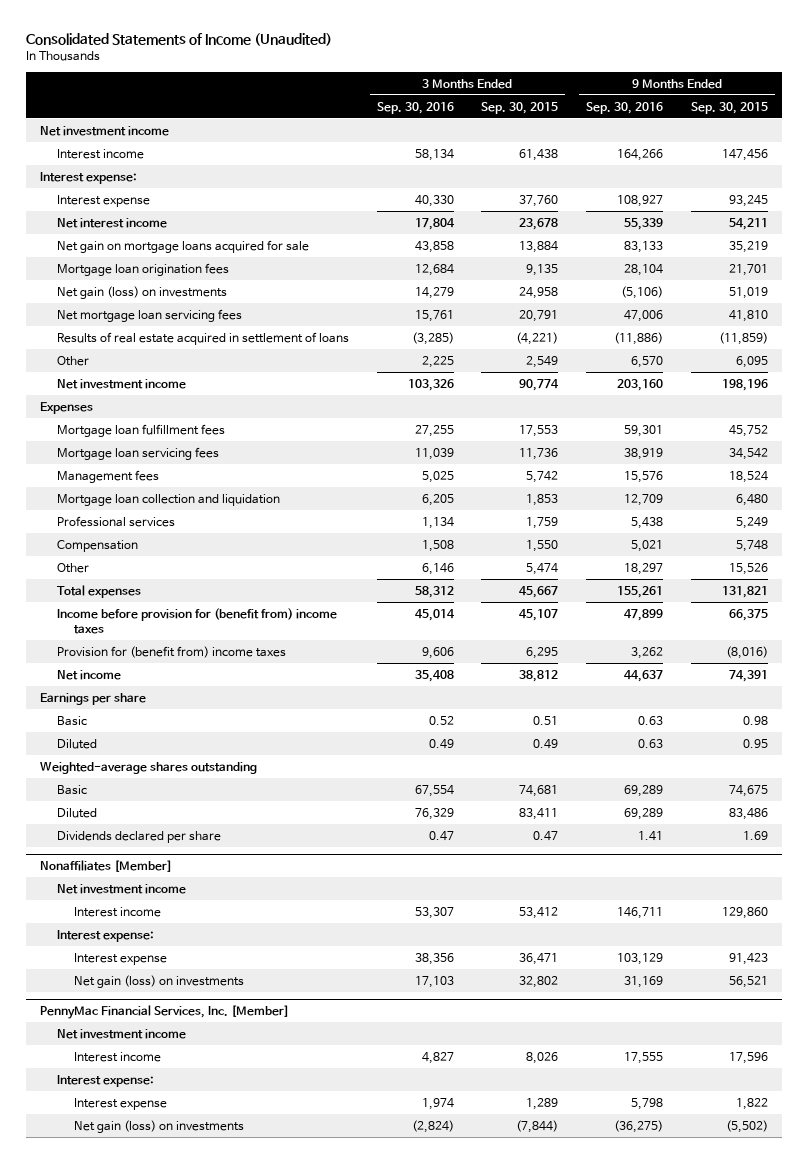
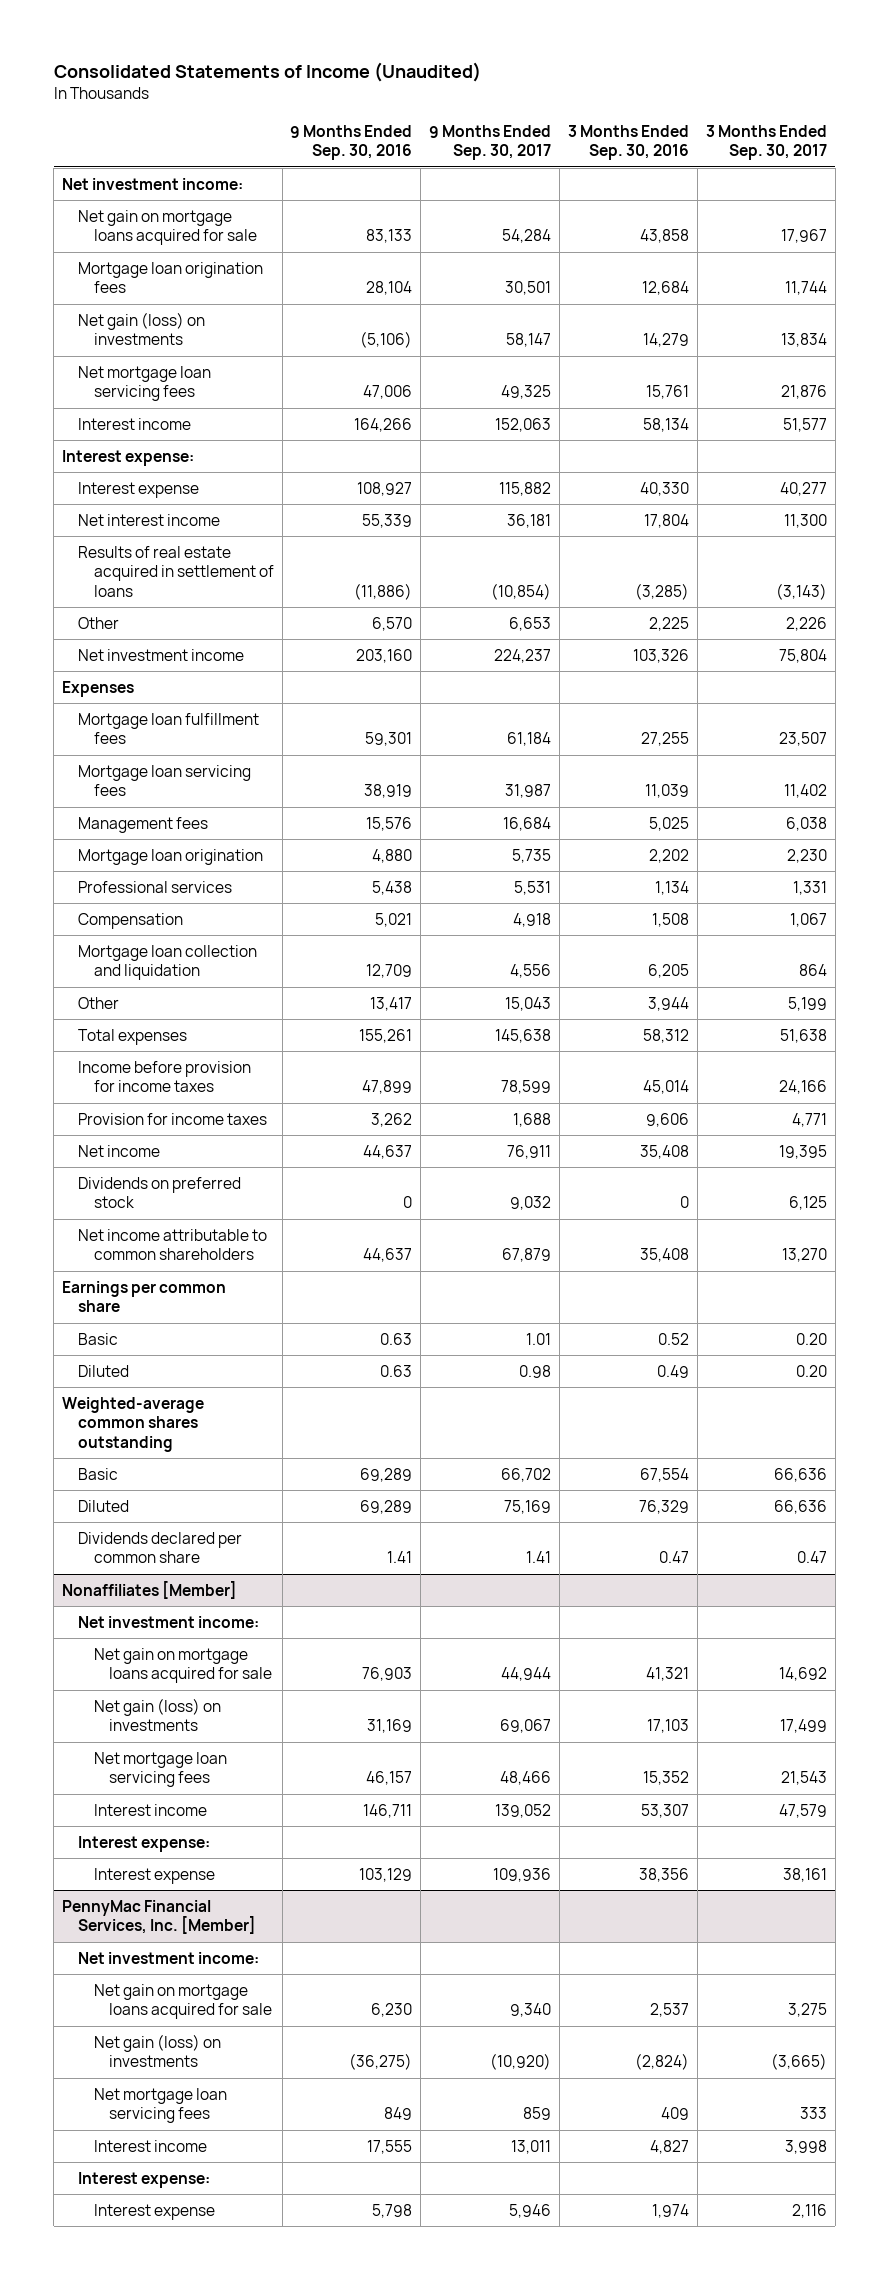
[481,101,559,114] Sep. 30, 2015 -> none
[691,101,769,114] Sep. 30, 2015 -> none
none -> [429,124,552,161] 9 Months Ended Sep. 30, 2017
none -> [705,124,827,161] 3 Months Ended Sep. 30, 2017
[39,125,169,136] Net investment income -> [62,177,244,190] Net investment income:
[56,148,144,159] Interest income -> [77,417,191,430] Interest income
[39,171,137,184] Interest expense: -> [62,449,195,466] Interest expense:
[56,194,150,207] Interest expense -> [77,481,199,498] Interest expense
[56,217,167,228] Net interest income -> [77,513,220,526] Net interest income
none -> [77,848,263,865] Mortgage loan origination
[56,493,280,506] Mortgage loan collection and liquidation -> [77,944,257,981] Mortgage loan collection and liquidation
[421,562,454,575] 6,146 -> [648,996,690,1011] 3,944
[624,562,664,575] 18,297 -> [370,996,413,1011] 13,417
[56,607,337,635] Income before provision for (benefit from) income taxes -> [77,1060,251,1093] Income before provision for income taxes
[56,645,286,658] Provision for (benefit from) income taxes -> [77,1112,267,1125] Provision for income taxes
none -> [77,1176,241,1209] Dividends on preferred stock
none -> [77,1228,267,1261] Net income attributable to common shareholders
[39,692,146,705] Earnings per share -> [62,1280,227,1313] Earnings per common share
[39,761,257,774] Weighted-average shares outstanding -> [62,1396,205,1453] Weighted-average common shares outstanding
[56,830,221,843] Dividends declared per share -> [77,1531,242,1564] Dividends declared per common share
[56,883,186,894] Net investment income -> [77,1615,259,1628] Net investment income:
none -> [93,1647,273,1684] Net gain on mortgage loans acquired for sale
[73,974,244,988] Net gain (loss) on investments -> [93,1697,221,1732] Net gain (loss) on investments
none -> [93,1751,227,1788] Net mortgage loan servicing fees
[56,1028,186,1039] Net investment income -> [77,1951,259,1964] Net investment income:
none -> [93,1983,273,2020] Net gain on mortgage loans acquired for sale
[73,1119,244,1133] Net gain (loss) on investments -> [93,2033,221,2068] Net gain (loss) on investments
none -> [93,2087,227,2124] Net mortgage loan servicing fees

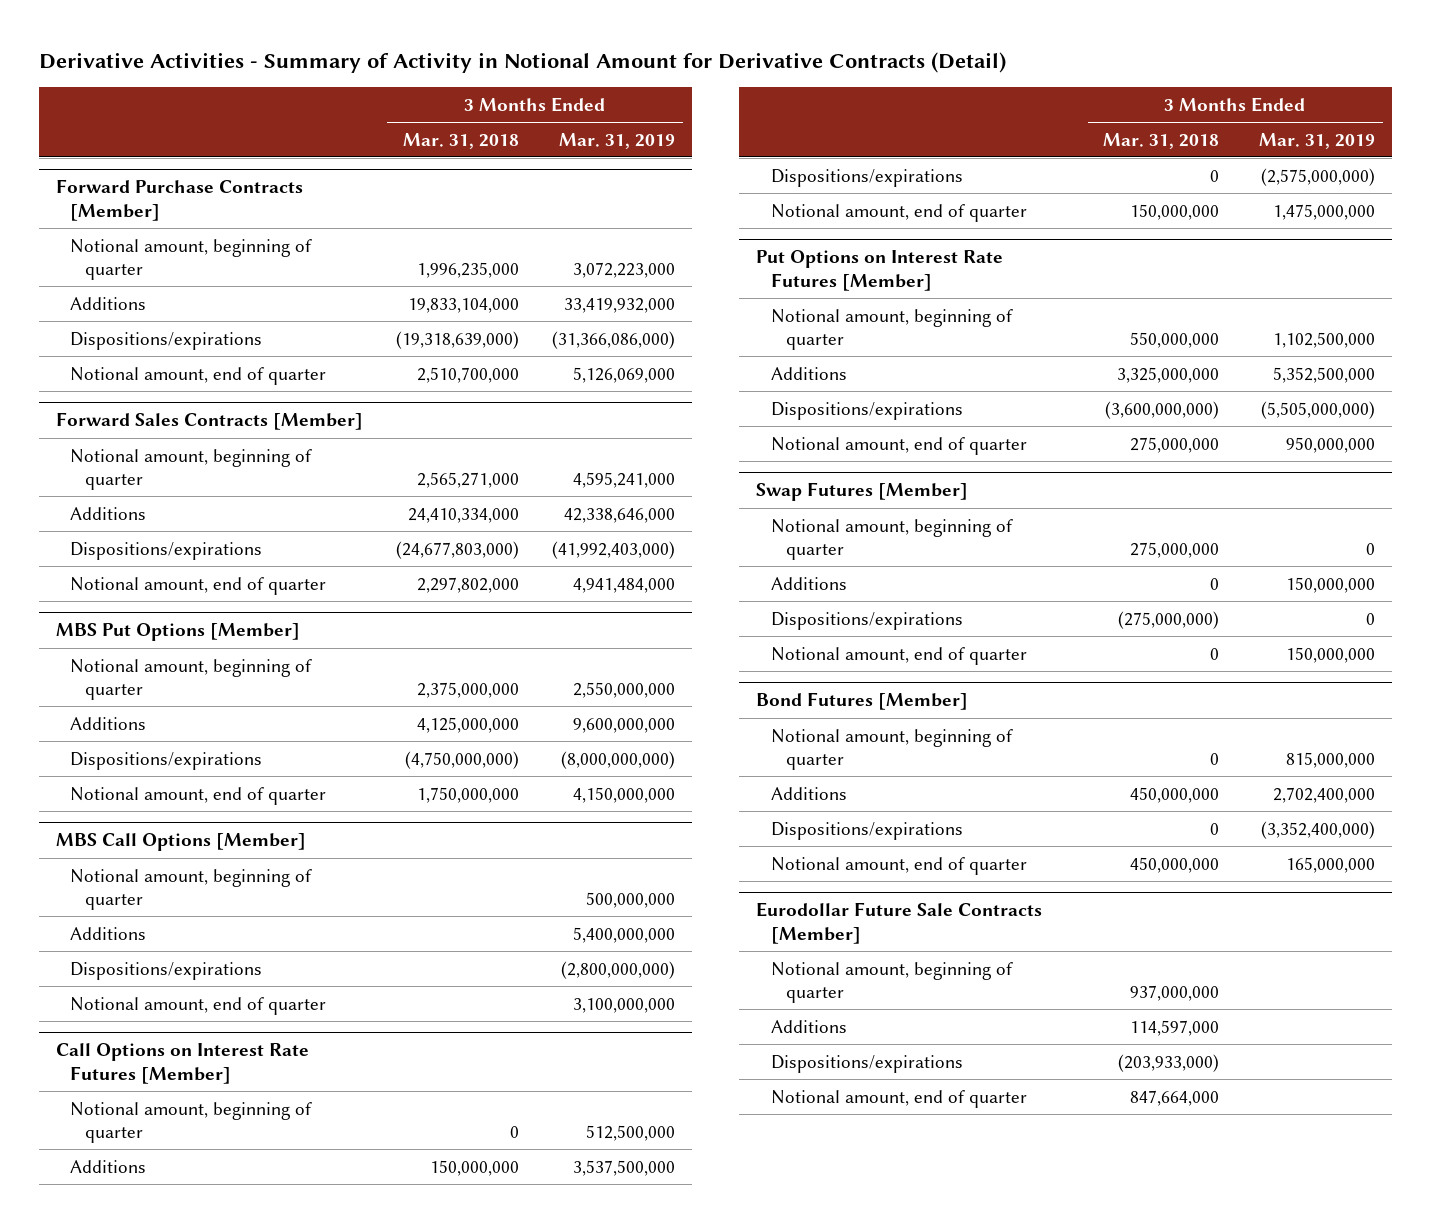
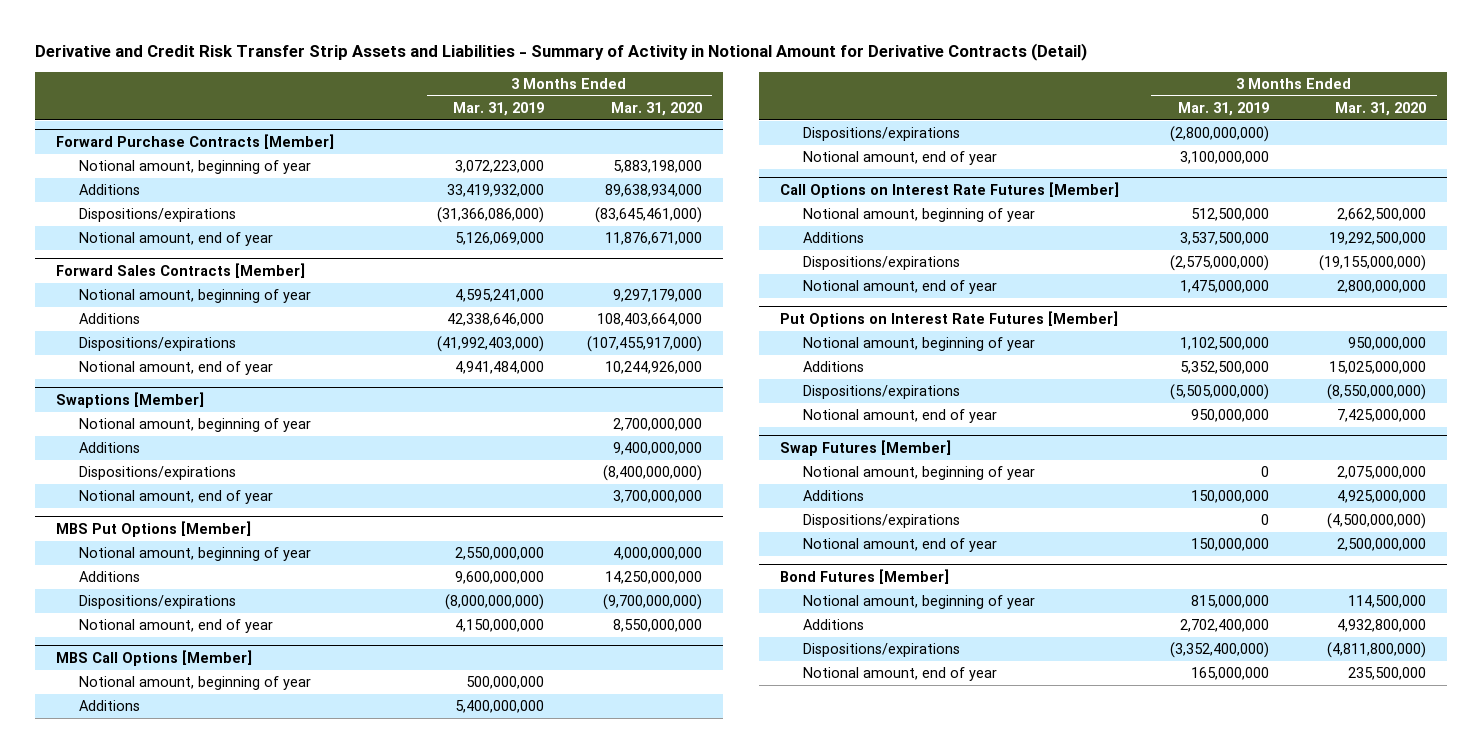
[38,52,1006,74] Derivative Activities - Summary of Activity in Notional Amount for Derivative Contracts (Detail) -> [34,43,1087,62] Derivative and Credit Risk Transfer Strip Assets and Liabilities - Summary of Activity in Notional Amount for Derivative Contracts (Detail)
[402,132,519,149] Mar. 31, 2018 -> none
none -> [610,101,702,116] Mar. 31, 2020
[70,238,313,281] Notional amount, beginning of quarter -> [78,160,311,175] Notional amount, beginning of year
[70,366,327,385] Notional amount, end of quarter -> [78,232,273,247] Notional amount, end of year
[70,448,313,491] Notional amount, beginning of quarter -> [78,289,311,304] Notional amount, beginning of year
[70,576,327,595] Notional amount, end of quarter -> [78,361,273,376] Notional amount, end of year
none -> [55,391,204,408] Swaptions [Member]
none -> [78,418,311,433] Notional amount, beginning of year
none -> [78,442,140,454] Additions
none -> [78,466,236,481] Dispositions/expirations
none -> [78,490,273,505] Notional amount, end of year
[70,658,313,701] Notional amount, beginning of quarter -> [78,547,311,562] Notional amount, beginning of year
[70,786,327,805] Notional amount, end of quarter -> [78,619,273,634] Notional amount, end of year
[70,868,313,911] Notional amount, beginning of quarter -> [78,676,311,691] Notional amount, beginning of year
[70,996,327,1015] Notional amount, end of quarter -> [803,151,998,166] Notional amount, end of year
[70,1101,313,1144] Notional amount, beginning of quarter -> [803,208,1036,223] Notional amount, beginning of year
[770,203,1027,222] Notional amount, end of quarter -> [803,280,998,295] Notional amount, end of year
[770,308,1013,351] Notional amount, beginning of quarter -> [803,337,1036,352] Notional amount, beginning of year
[770,436,1027,455] Notional amount, end of quarter -> [803,409,998,424] Notional amount, end of year
[770,518,1013,561] Notional amount, beginning of quarter -> [803,466,1036,481] Notional amount, beginning of year
[770,646,1027,665] Notional amount, end of quarter -> [803,538,998,553] Notional amount, end of year
[770,728,1013,771] Notional amount, beginning of quarter -> [803,595,1036,610] Notional amount, beginning of year
[755,902,1042,944] Eurodollar Future Sale Contracts [Member] -> none
[770,961,1013,1004] Notional amount, beginning of quarter -> none
[770,1019,847,1033] Additions -> none
[770,1054,963,1073] Dispositions/expirations -> none
[770,1089,1027,1108] Notional amount, end of quarter -> none
[770,856,1027,875] Notional amount, end of quarter -> [803,667,998,682] Notional amount, end of year

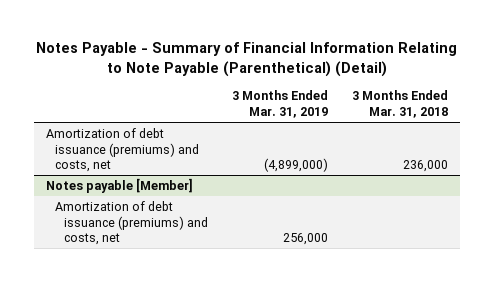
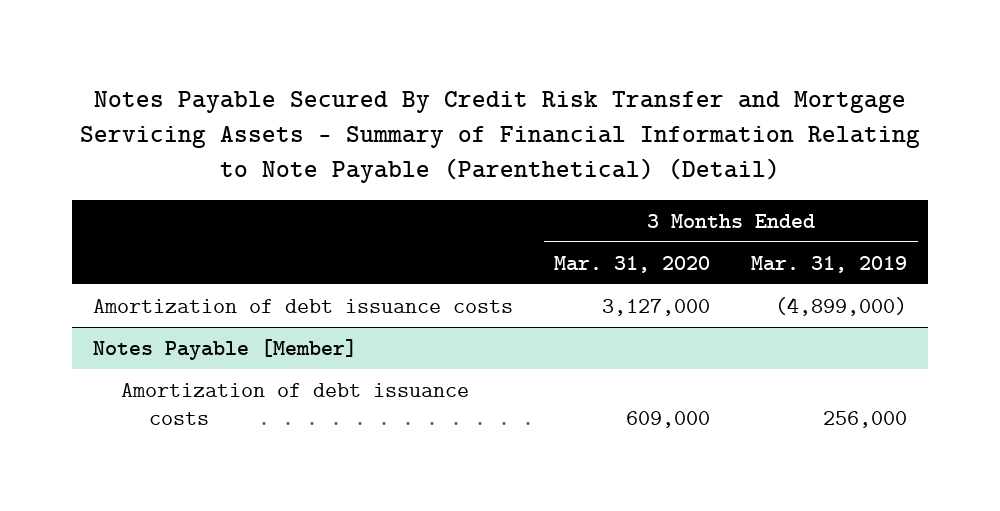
[35,42,457,77] Notes Payable - Summary of Financial Information Relating to Note Payable (Parenthetical) (Detail) -> [80,91,921,184] Notes Payable Secured By Credit Risk Transfer and Mortgage Servicing Assets - Summary of Financial Information Relating to Note Payable (Parenthetical) (Detail)
[351,90,448,118] 3 Months Ended Mar. 31, 2018 -> none
none -> [554,255,711,273] Mar. 31, 2020
[45,128,199,173] Amortization of debt issuance (premiums) and costs, net -> [92,298,513,313] Amortization of debt issuance costs
[45,178,193,194] Notes payable [Member] -> [92,338,357,360] Notes Payable [Member]
[54,201,208,246] Amortization of debt issuance (premiums) and costs, net -> [121,382,470,426] Amortization of debt issuance costs

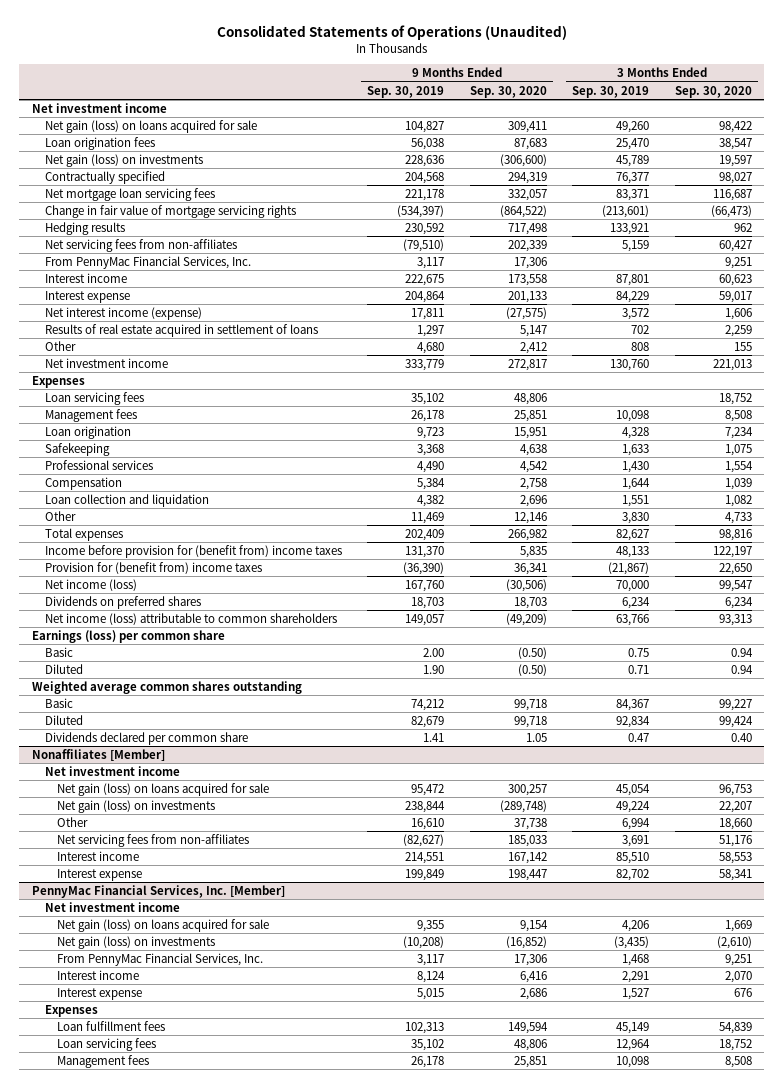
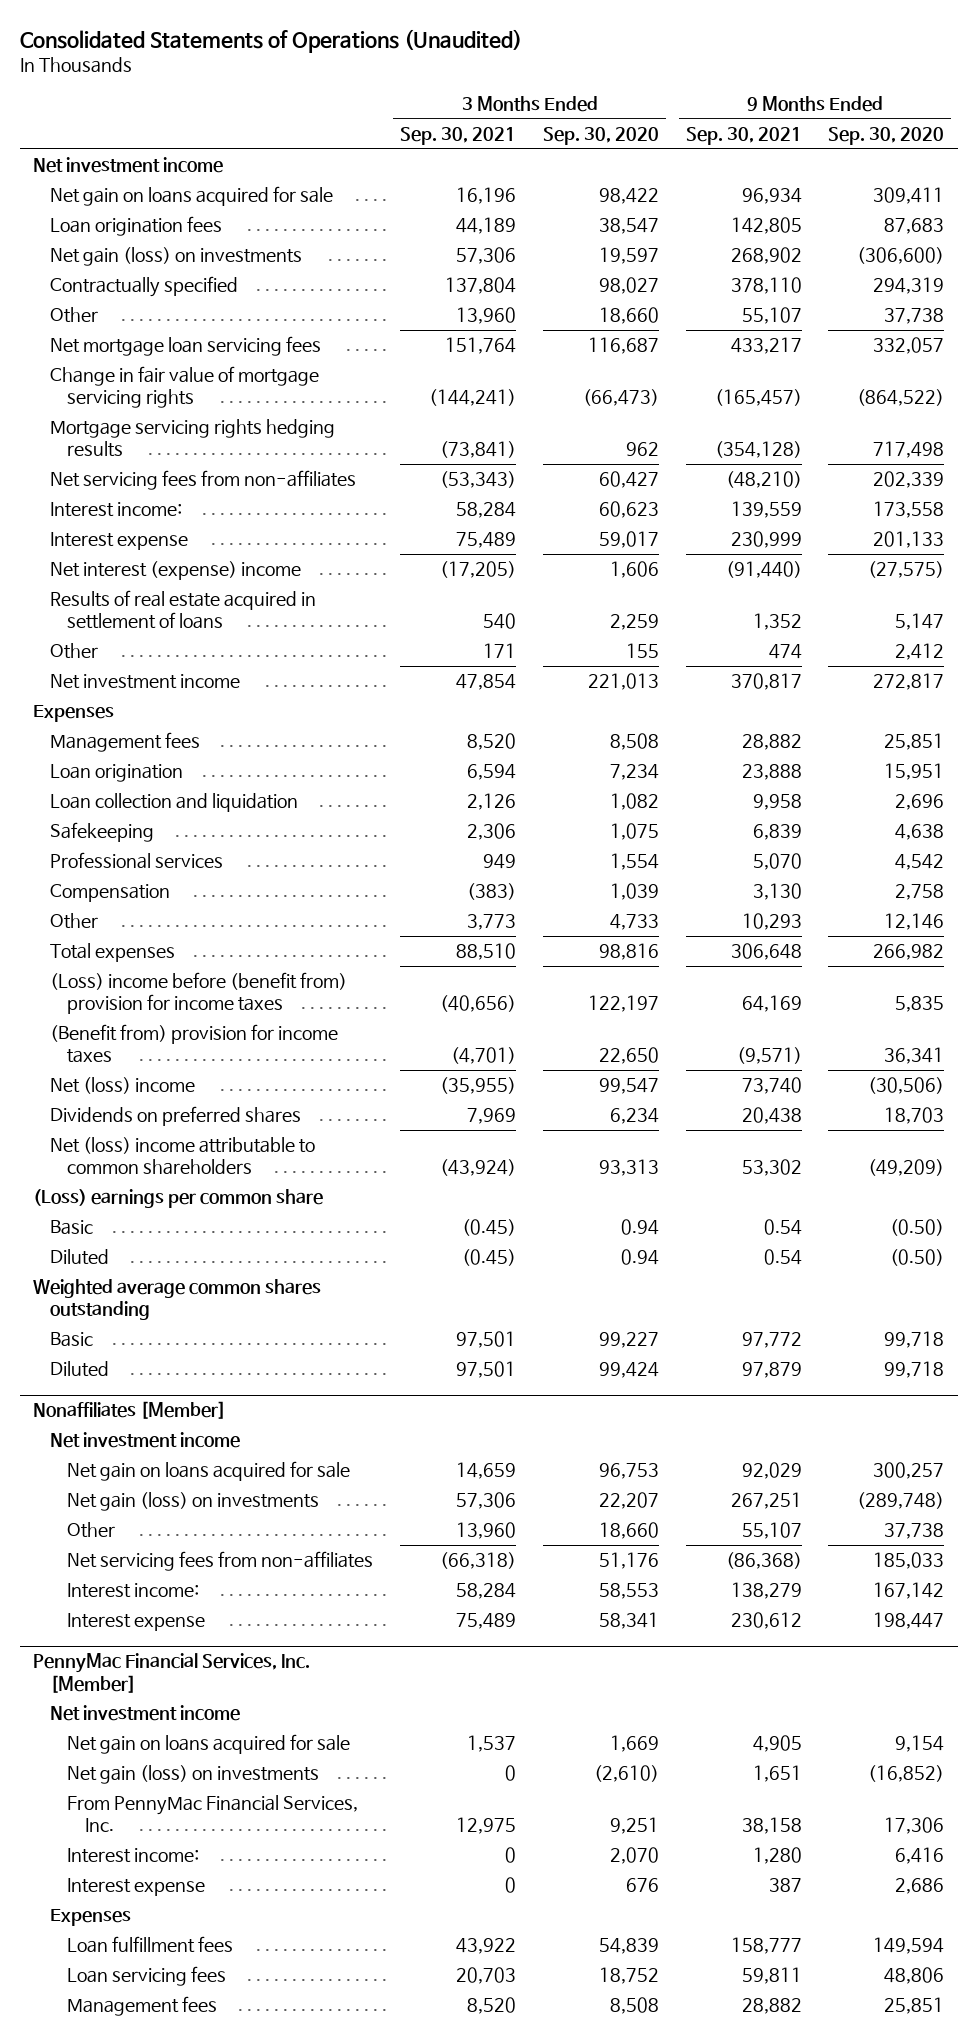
[367,85,445,98] Sep. 30, 2019 -> none
[572,85,650,98] Sep. 30, 2019 -> none
none -> [400,127,517,146] Sep. 30, 2021
none -> [685,127,802,146] Sep. 30, 2021
[44,120,257,134] Net gain (loss) on loans acquired for sale -> [50,186,334,207] Net gain on loans acquired for sale
none -> [50,307,99,324] Other
[44,222,125,236] Hedging results -> [50,419,336,458] Mortgage servicing rights hedging results
[44,256,251,270] From PennyMac Financial Services, Inc. -> none
[44,273,127,284] Interest income -> [50,502,183,518] Interest income:
[44,307,202,321] Net interest income (expense) -> [50,561,302,581] Net interest (expense) income
[44,392,144,406] Loan servicing fees -> none
[44,494,209,508] Loan collection and liquidation -> [50,793,299,813] Loan collection and liquidation
[44,545,342,559] Income before provision for (benefit from) income taxes -> [50,972,348,1015] (Loss) income before (benefit from) provision for income taxes
[44,562,262,575] Provision for (benefit from) income taxes -> [50,1024,339,1064] (Benefit from) provision for income taxes
[44,579,137,592] Net income (loss) -> [50,1077,196,1095] Net (loss) income
[44,613,337,626] Net income (loss) attributable to common shareholders -> [50,1137,316,1176] Net (loss) income attributable to common shareholders
[31,630,225,644] Earnings (loss) per common share -> [33,1189,324,1209] (Loss) earnings per common share
[44,732,248,746] Dividends declared per common share -> none
[57,783,270,797] Net gain (loss) on loans acquired for sale -> [67,1461,351,1482] Net gain on loans acquired for sale
[57,851,140,862] Interest income -> [67,1583,200,1599] Interest income:
[57,919,270,933] Net gain (loss) on loans acquired for sale -> [67,1734,351,1755] Net gain on loans acquired for sale
[57,970,140,981] Interest income -> [67,1848,200,1864] Interest income:

